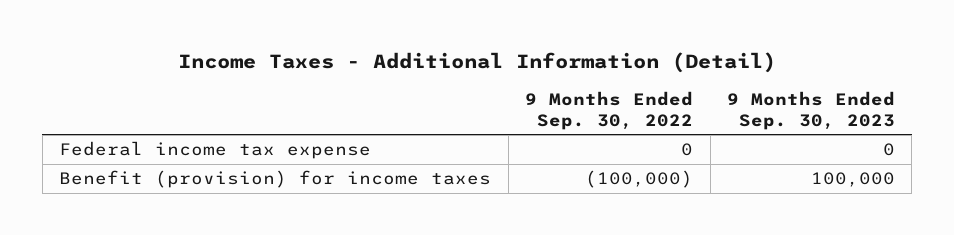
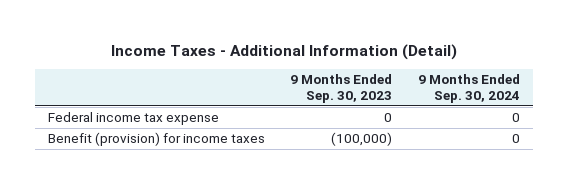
[525,91,694,130] 9 Months Ended Sep. 30, 2022 -> none
none -> [418,74,521,104] 9 Months Ended Sep. 30, 2024
[810,172,895,188] 100,000 -> [331,132,393,147] (100,000)

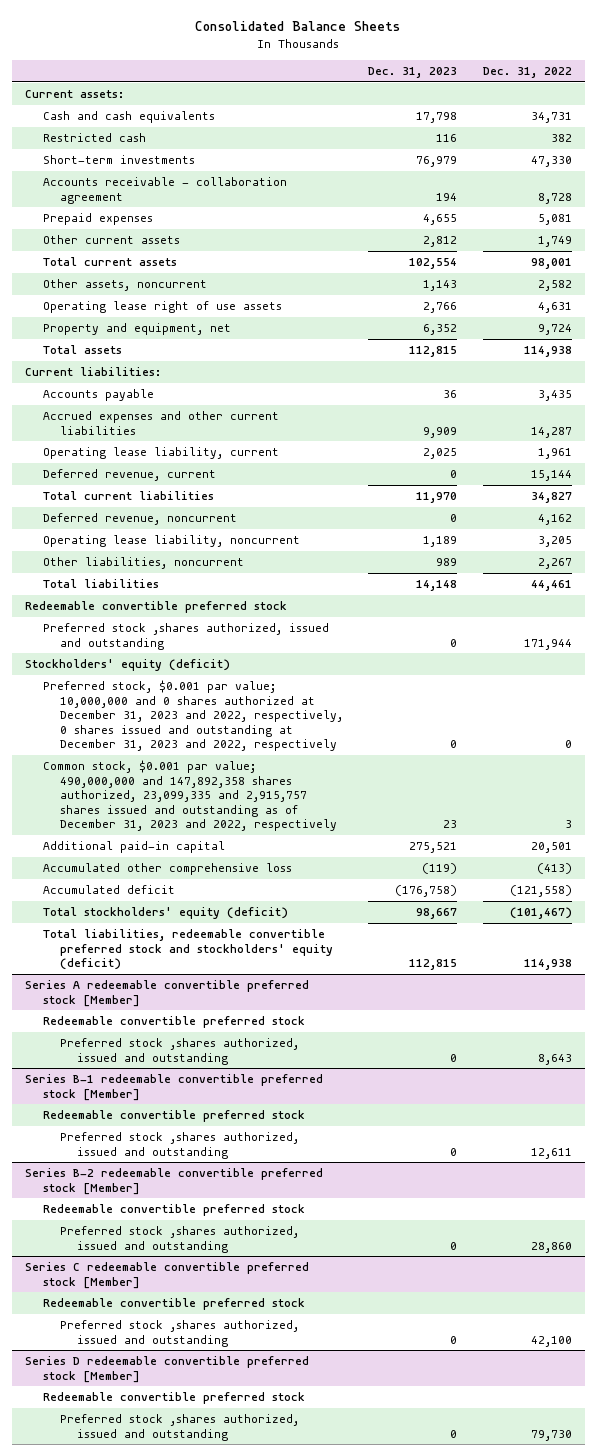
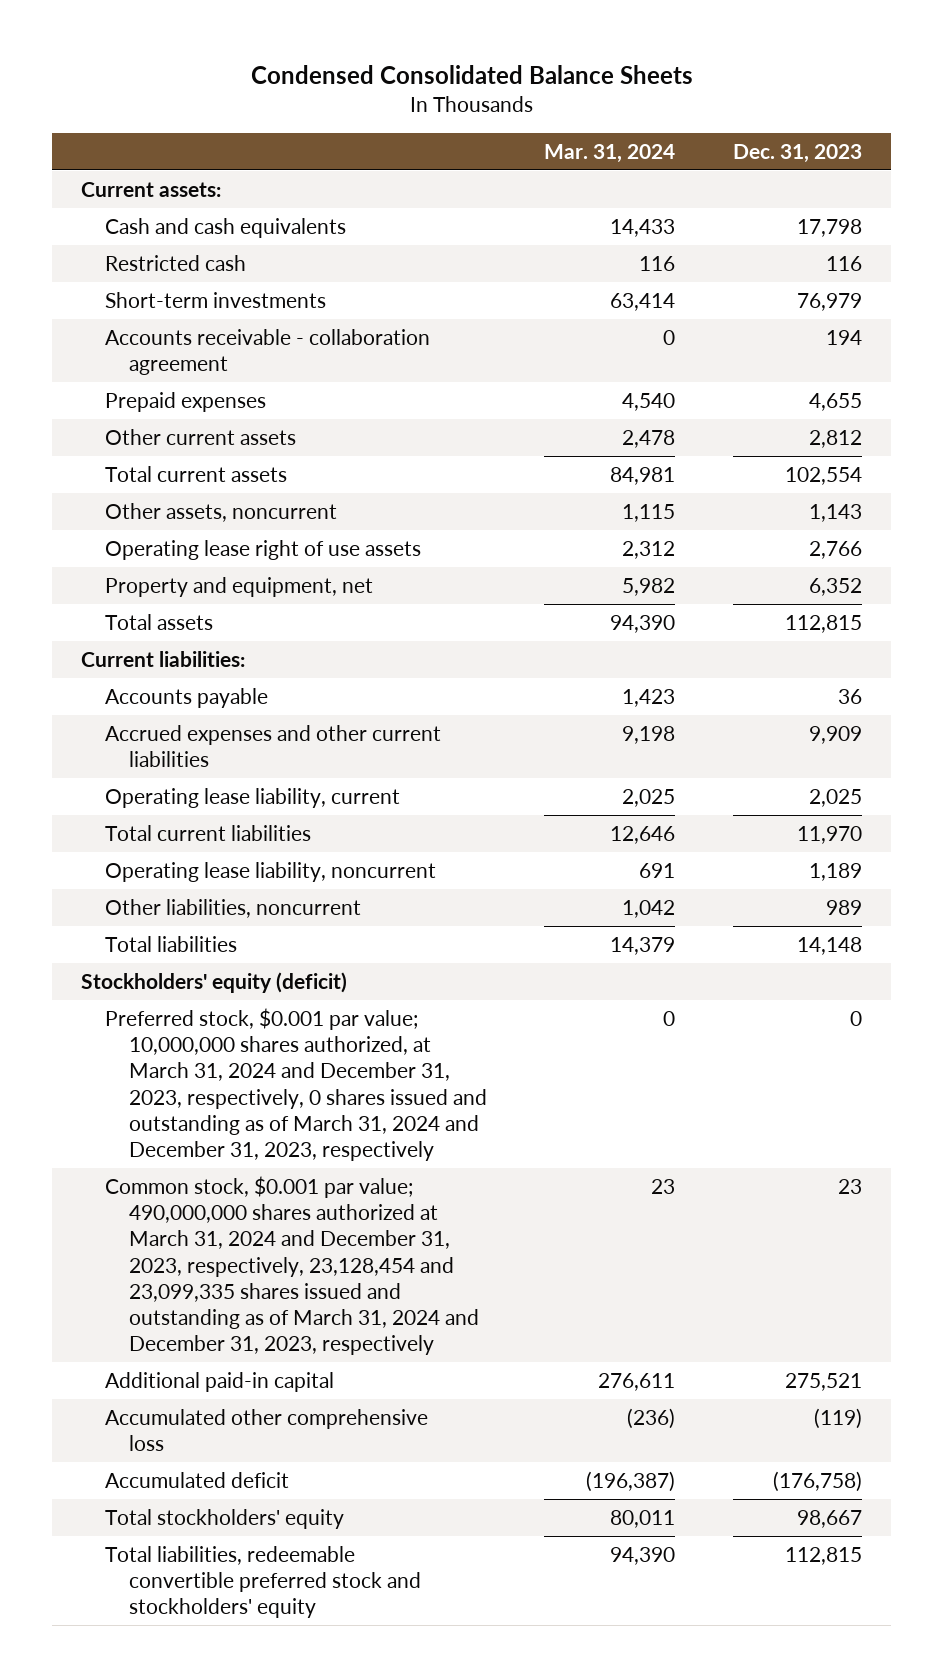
[195,21,401,32] Consolidated Balance Sheets -> [250,65,693,85] Condensed Consolidated Balance Sheets
[482,67,572,79] Dec. 31, 2022 -> none
none -> [544,143,676,163] Mar. 31, 2024
[42,468,216,481] Deferred revenue, current -> none
[42,512,237,525] Deferred revenue, noncurrent -> none
[25,600,288,613] Redeemable convertible preferred stock -> none
[42,622,329,650] Preferred stock ,shares authorized, issued and outstanding -> none
[42,679,344,752] Preferred stock, $0.001 par value; 10,000,000 and 0 shares authorized at December 31, 2023 and 2022, respectively, 0 shares issued and outstanding at December 31, 2023 and 2022, respectively -> [104,1007,487,1162] Preferred stock, $0.001 par value; 10,000,000 shares authorized, at March 31, 2024 and December 31, 2023, respectively, 0 shares issued and outstanding as of March 31, 2024 and December 31, 2023, respectively
[42,759,338,832] Common stock, $0.001 par value; 490,000,000 and 147,892,358 shares authorized, 23,099,335 and 2,915,757 shares issued and outstanding as of December 31, 2023 and 2022, respectively -> [104,1175,479,1356] Common stock, $0.001 par value; 490,000,000 shares authorized at March 31, 2024 and December 31, 2023, respectively, 23,128,454 and 23,099,335 shares issued and outstanding as of March 31, 2024 and December 31, 2023, respectively
[25,979,310,1007] Series A redeemable convertible preferred stock [Member] -> none
[42,1015,305,1028] Redeemable convertible preferred stock -> none
[60,1037,300,1065] Preferred stock ,shares authorized, issued and outstanding -> none
[25,1073,324,1101] Series B-1 redeemable convertible preferred stock [Member] -> none
[42,1109,305,1122] Redeemable convertible preferred stock -> none
[60,1131,300,1159] Preferred stock ,shares authorized, issued and outstanding -> none
[25,1167,324,1195] Series B-2 redeemable convertible preferred stock [Member] -> none
[42,1203,305,1216] Redeemable convertible preferred stock -> none
[60,1225,300,1253] Preferred stock ,shares authorized, issued and outstanding -> none
[25,1261,310,1289] Series C redeemable convertible preferred stock [Member] -> none
[42,1297,305,1310] Redeemable convertible preferred stock -> none
[60,1319,300,1347] Preferred stock ,shares authorized, issued and outstanding -> none
[25,1355,310,1383] Series D redeemable convertible preferred stock [Member] -> none
[42,1391,305,1404] Redeemable convertible preferred stock -> none
[60,1413,300,1441] Preferred stock ,shares authorized, issued and outstanding -> none
[42,906,288,919] Total stockholders' equity (deficit) -> [104,1508,344,1529] Total stockholders' equity
[42,928,334,971] Total liabilities, redeemable convertible preferred stock and stockholders' equity (deficit) -> [104,1545,421,1619] Total liabilities, redeemable convertible preferred stock and stockholders' equity

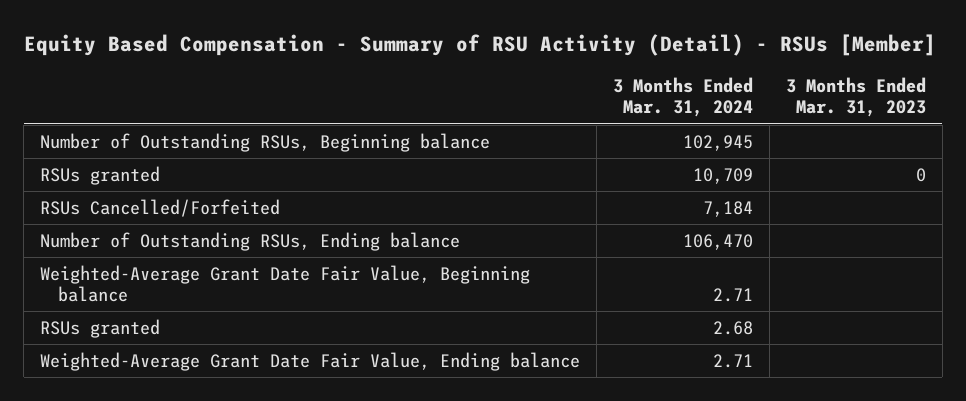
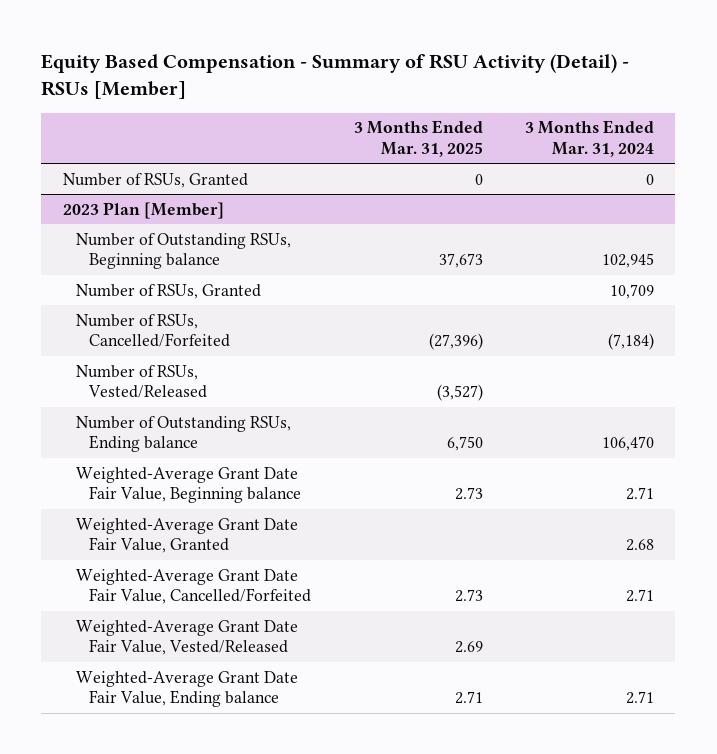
[786,76,927,118] 3 Months Ended Mar. 31, 2023 -> none
none -> [353,120,483,157] 3 Months Ended Mar. 31, 2025
none -> [62,172,248,188] Number of RSUs, Granted
none -> [62,201,224,219] 2023 Plan [Member]
[40,165,161,185] RSUs granted -> [75,283,261,299] Number of RSUs, Granted
[40,198,281,217] RSUs Cancelled/Forfeited -> [75,313,231,348] Number of RSUs, Cancelled/Forfeited
[703,200,754,217] 7,184 -> [607,333,654,351] (7,184)
none -> [75,364,208,399] Number of RSUs, Vested/Released
[40,318,161,338] RSUs granted -> [75,517,298,554] Weighted-Average Grant Date Fair Value, Granted
none -> [75,568,312,605] Weighted-Average Grant Date Fair Value, Cancelled/Forfeited
none -> [75,619,298,656] Weighted-Average Grant Date Fair Value, Vested/Released

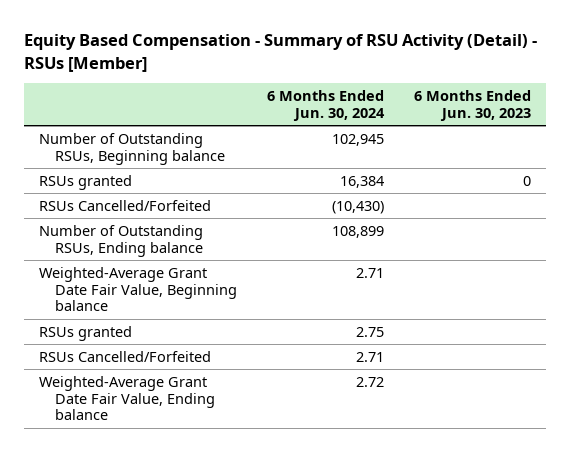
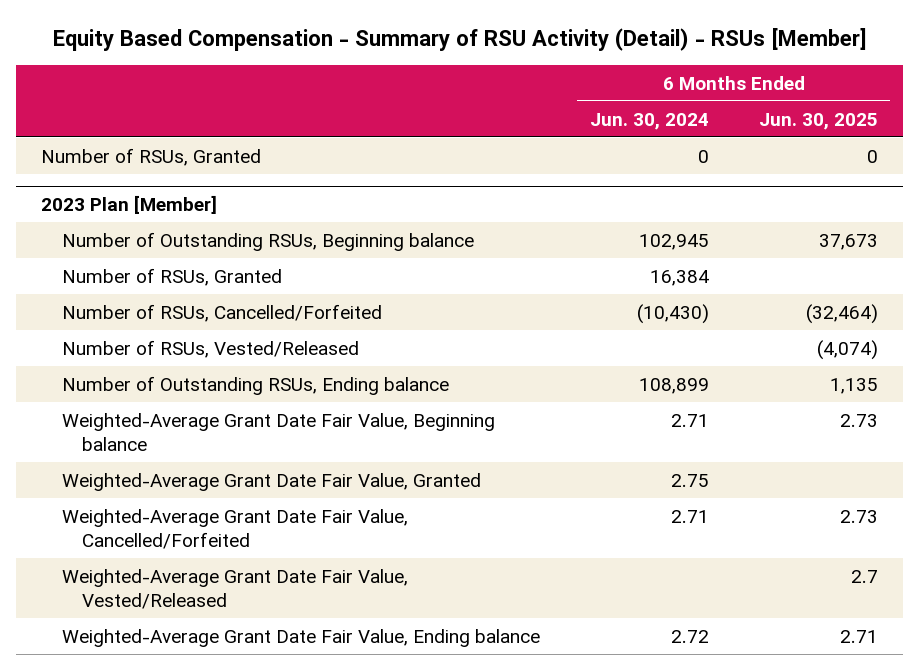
[413,90,531,121] 6 Months Ended Jun. 30, 2023 -> none
none -> [758,112,878,130] Jun. 30, 2025
none -> [41,147,262,166] Number of RSUs, Granted
none -> [41,194,218,214] 2023 Plan [Member]
[38,174,132,190] RSUs granted -> [61,267,282,286] Number of RSUs, Granted
[38,199,211,211] RSUs Cancelled/Forfeited -> [61,303,382,322] Number of RSUs, Cancelled/Forfeited
none -> [61,339,359,358] Number of RSUs, Vested/Released
[38,325,132,341] RSUs granted -> [61,472,481,491] Weighted-Average Grant Date Fair Value, Granted
[38,350,211,362] RSUs Cancelled/Forfeited -> [61,508,408,550] Weighted-Average Grant Date Fair Value, Cancelled/Forfeited
none -> [61,568,408,610] Weighted-Average Grant Date Fair Value, Vested/Released

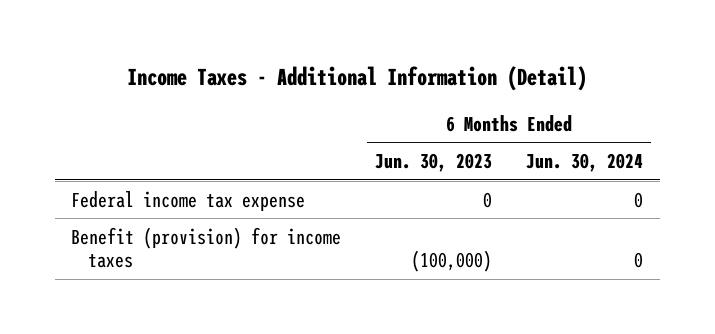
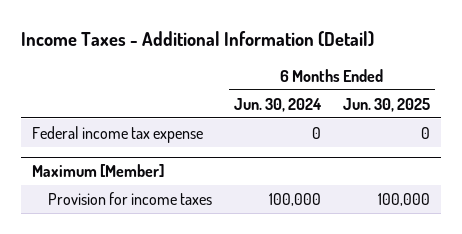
[375,153,493,173] Jun. 30, 2023 -> none
none -> [342,97,430,112] Jun. 30, 2025
none -> [31,164,164,178] Maximum [Member]
[71,226,342,269] Benefit (provision) for income taxes -> [48,191,213,205] Provision for income taxes
[634,252,644,269] 0 -> [269,192,322,206] 100,000

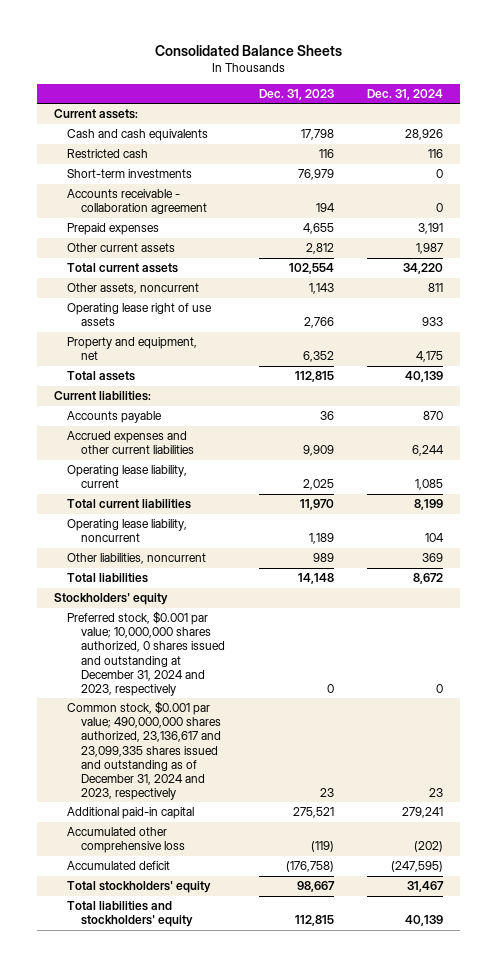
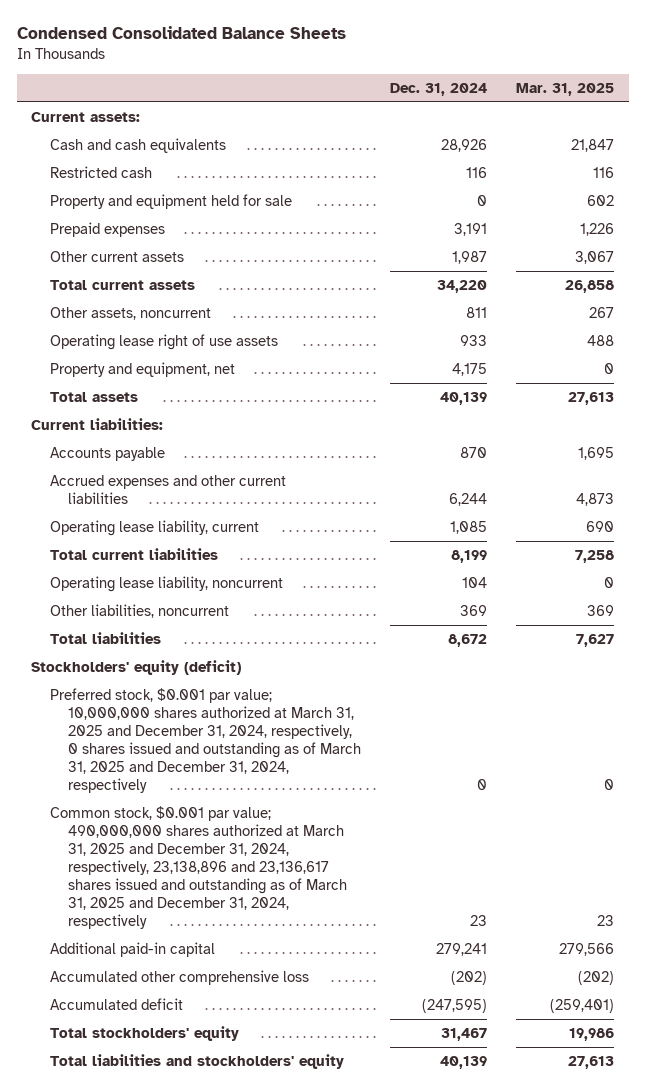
[154,44,342,56] Consolidated Balance Sheets -> [16,26,346,40] Condensed Consolidated Balance Sheets
[258,88,334,100] Dec. 31, 2023 -> none
none -> [516,82,615,96] Mar. 31, 2025
[67,169,193,179] Short-term investments -> none
[67,189,208,215] Accounts receivable - collaboration agreement -> none
none -> [49,193,292,209] Property and equipment held for sale
[53,593,168,606] Stockholders' equity -> [31,659,242,675] Stockholders' equity (deficit)
[67,611,226,696] Preferred stock, $0.001 par value; 10,000,000 shares authorized, 0 shares issued and outstanding at December 31, 2024 and 2023, respectively -> [49,687,361,793] Preferred stock, $0.001 par value; 10,000,000 shares authorized at March 31, 2025 and December 31, 2024, respectively, 0 shares issued and outstanding as of March 31, 2025 and December 31, 2024, respectively
[67,701,222,800] Common stock, $0.001 par value; 490,000,000 shares authorized, 23,136,617 and 23,099,335 shares issued and outstanding as of December 31, 2024 and 2023, respectively -> [49,805,347,929] Common stock, $0.001 par value; 490,000,000 shares authorized at March 31, 2025 and December 31, 2024, respectively, 23,138,896 and 23,136,617 shares issued and outstanding as of March 31, 2025 and December 31, 2024, respectively

